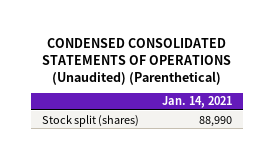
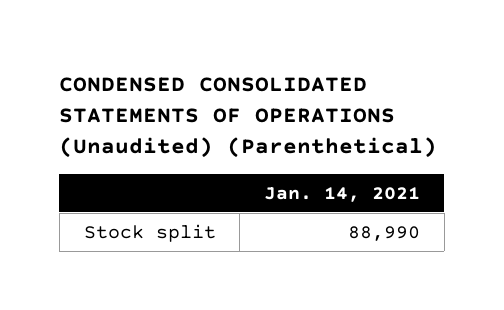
[41,114,139,127] Stock split (shares) -> [83,224,216,243] Stock split

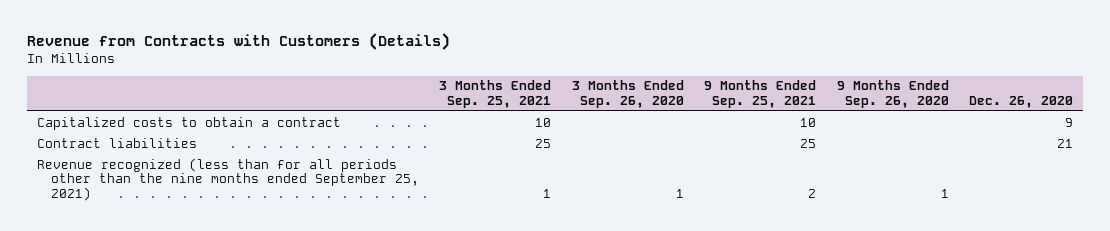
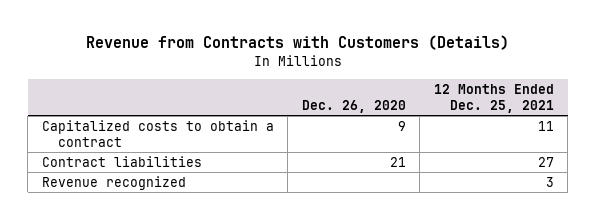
[439,80,552,108] 3 Months Ended Sep. 25, 2021 -> none
[571,80,684,108] 3 Months Ended Sep. 26, 2020 -> none
[704,80,817,108] 9 Months Ended Sep. 25, 2021 -> none
[836,80,949,108] 9 Months Ended Sep. 26, 2020 -> none
none -> [433,83,554,113] 12 Months Ended Dec. 25, 2021
[37,157,419,201] Revenue recognized (less than for all periods other than the nine months ended September 25, 2021) -> [41,175,186,190] Revenue recognized

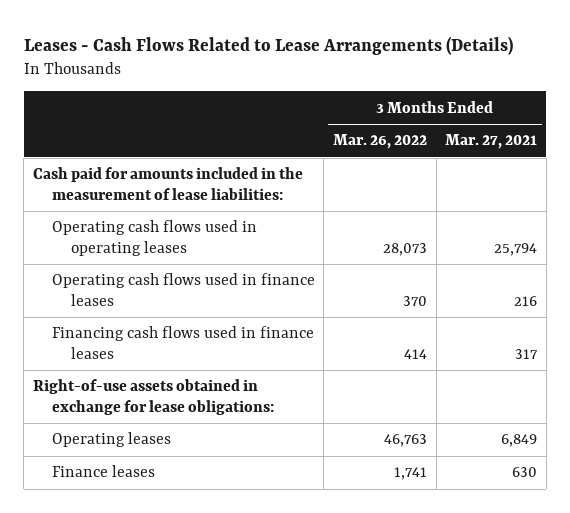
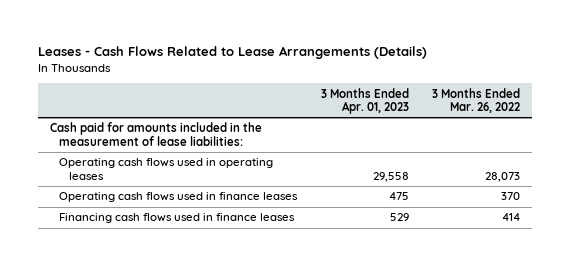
[445,134,538,150] Mar. 27, 2021 -> none
none -> [320,87,409,115] 3 Months Ended Apr. 01, 2023
[32,379,274,415] Right-of-use assets obtained in exchange for lease obligations: -> none
[51,432,171,448] Operating leases -> none
[51,465,155,478] Finance leases -> none

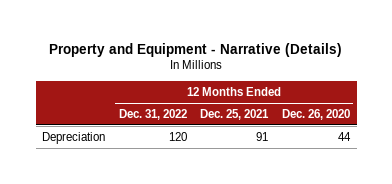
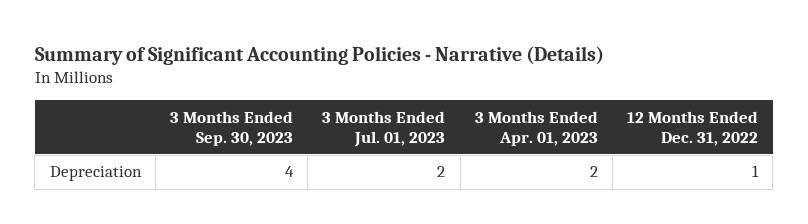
[49,42,343,57] Property and Equipment - Narrative (Details) -> [34,45,604,65] Summary of Significant Accounting Policies - Narrative (Details)
[200,108,270,120] Dec. 25, 2021 -> none
[281,108,350,120] Dec. 26, 2020 -> none
none -> [169,110,293,146] 3 Months Ended Sep. 30, 2023
none -> [322,110,446,147] 3 Months Ended Jul. 01, 2023
none -> [474,110,598,146] 3 Months Ended Apr. 01, 2023
[168,131,187,141] 120 -> [752,165,760,178] 1

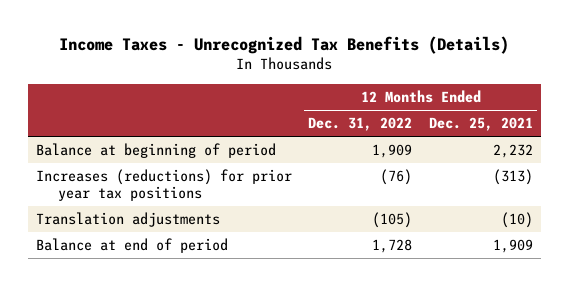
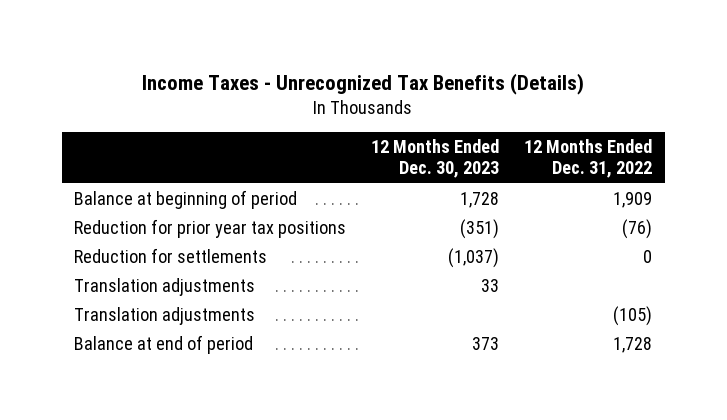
[428,117,533,132] Dec. 25, 2021 -> none
none -> [371,138,500,179] 12 Months Ended Dec. 30, 2023
[36,169,293,201] Increases (reductions) for prior year tax positions -> [74,218,347,238] Reduction for prior year tax positions
none -> [74,247,268,263] Reduction for settlements
none -> [74,277,256,296] Translation adjustments

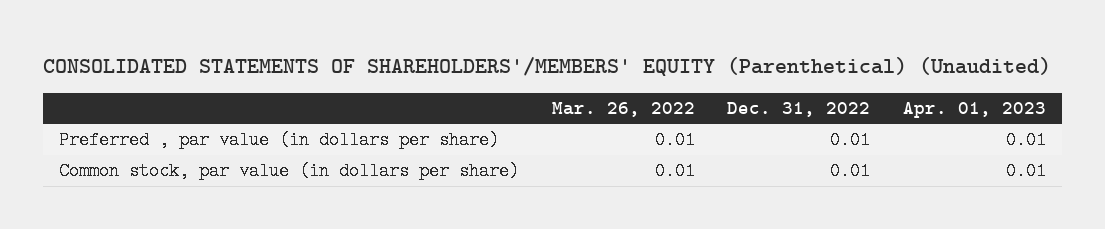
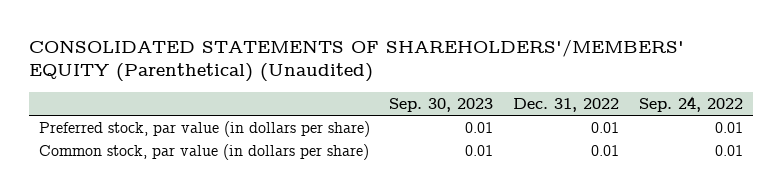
[551,101,695,117] Mar. 26, 2022 -> none
[902,101,1046,118] Apr. 01, 2023 -> none
none -> [389,97,494,112] Sep. 30, 2023
none -> [638,95,743,112] Sep. 24, 2022
[59,131,500,150] Preferred , par value (in dollars per share) -> [38,121,370,138] Preferred stock, par value (in dollars per share)

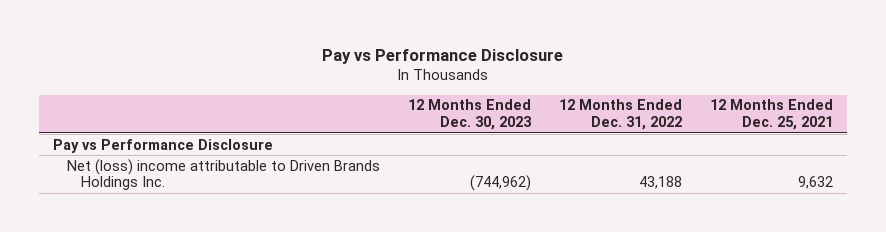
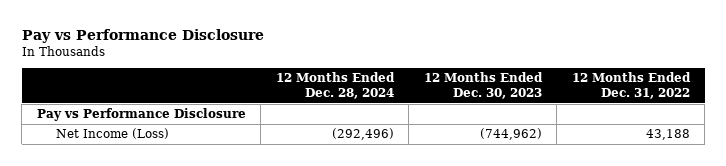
[709,99,833,131] 12 Months Ended Dec. 25, 2021 -> none
none -> [275,72,395,100] 12 Months Ended Dec. 28, 2024
[66,158,380,191] Net (loss) income attributable to Driven Brands Holdings Inc. -> [55,128,169,140] Net Income (Loss)

